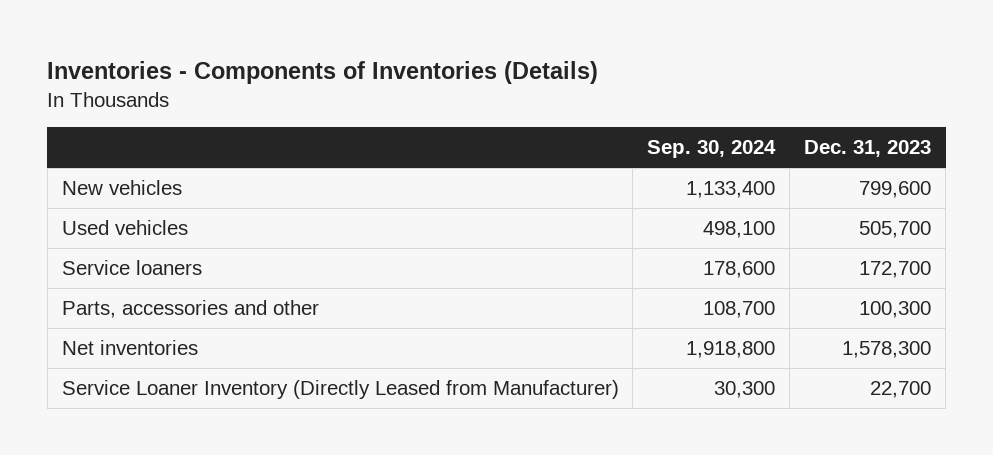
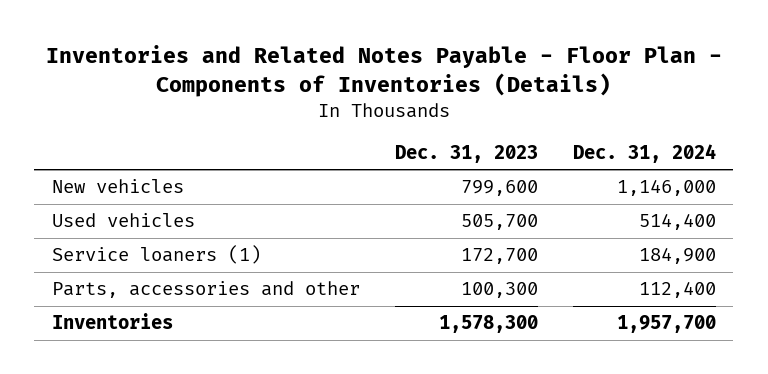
[47,61,599,85] Inventories - Components of Inventories (Details) -> [45,45,722,97] Inventories and Related Notes Payable - Floor Plan - Components of Inventories (Details)
[647,140,777,159] Sep. 30, 2024 -> none
none -> [572,143,716,163] Dec. 31, 2024
[61,260,202,276] Service loaners -> [51,245,261,265] Service loaners (1)
[61,380,619,400] Service Loaner Inventory (Directly Leased from Manufacturer) -> none
[61,340,198,356] Net inventories -> [51,313,173,330] Inventories

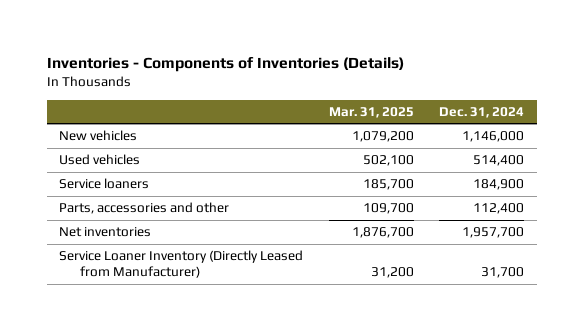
[45,45,722,97] Inventories and Related Notes Payable - Floor Plan - Components of Inventories (Details) -> [46,56,404,72] Inventories - Components of Inventories (Details)
[394,144,538,163] Dec. 31, 2023 -> none
none -> [328,106,414,118] Mar. 31, 2025
[51,245,261,265] Service loaners (1) -> [59,178,150,190] Service loaners
[51,313,173,330] Inventories -> [59,227,152,238] Net inventories
none -> [59,250,304,279] Service Loaner Inventory (Directly Leased from Manufacturer)

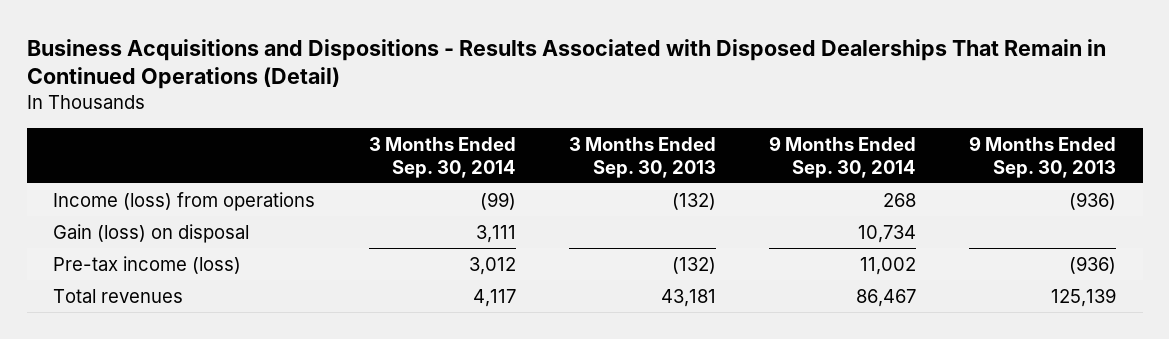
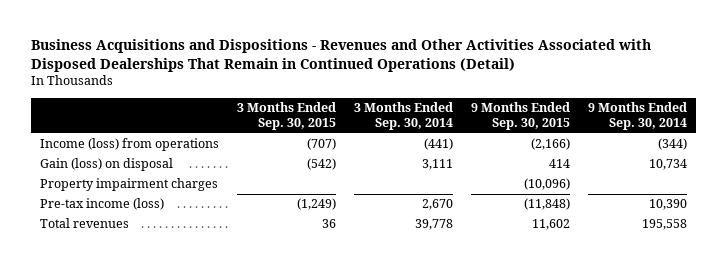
[26,38,1106,90] Business Acquisitions and Dispositions - Results Associated with Disposed Dealerships That Remain in Continued Operations (Detail) -> [30,38,651,72] Business Acquisitions and Dispositions - Revenues and Other Activities Associated with Disposed Dealerships That Remain in Continued Operations (Detail)
[568,136,716,178] 3 Months Ended Sep. 30, 2013 -> none
[969,135,1117,178] 9 Months Ended Sep. 30, 2013 -> none
none -> [236,102,336,131] 3 Months Ended Sep. 30, 2015
none -> [470,102,570,131] 9 Months Ended Sep. 30, 2015
[479,191,516,210] (99) -> [423,138,453,151] (441)
[882,192,916,207] 268 -> [657,138,687,151] (344)
none -> [39,178,218,192] Property impairment charges
[468,256,516,275] 3,012 -> [421,199,453,211] 2,670
[859,256,916,275] 11,002 -> [648,199,687,211] 10,390
[472,288,516,307] 4,117 -> [414,219,453,231] 39,778
[855,288,916,307] 86,467 -> [641,219,687,231] 195,558

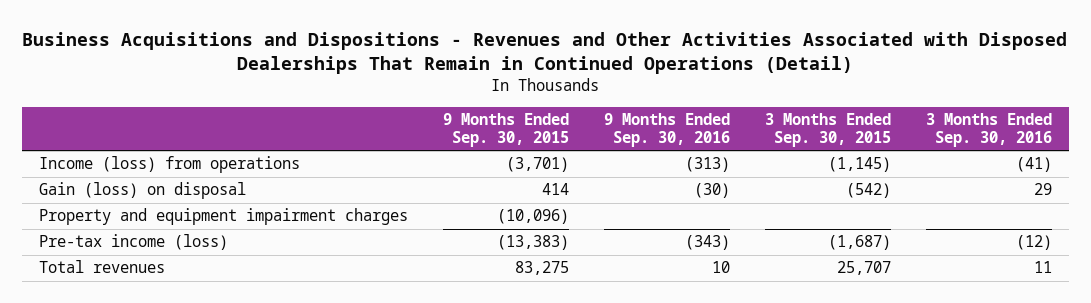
[353,102,453,131] 3 Months Ended Sep. 30, 2014 -> none
[587,102,687,131] 9 Months Ended Sep. 30, 2014 -> none
none -> [603,113,730,148] 9 Months Ended Sep. 30, 2016
none -> [925,113,1052,148] 3 Months Ended Sep. 30, 2016
[306,138,336,151] (707) -> [827,157,891,173] (1,145)
[530,138,570,151] (2,166) -> [505,157,569,173] (3,701)
[39,178,218,192] Property impairment charges -> [38,208,408,226] Property and equipment impairment charges
[296,198,336,211] (1,249) -> [827,235,891,251] (1,687)
[523,198,570,211] (11,848) -> [496,235,569,251] (13,383)
[321,219,336,229] 36 -> [836,261,891,276] 25,707
[531,219,570,231] 11,602 -> [514,261,569,276] 83,275

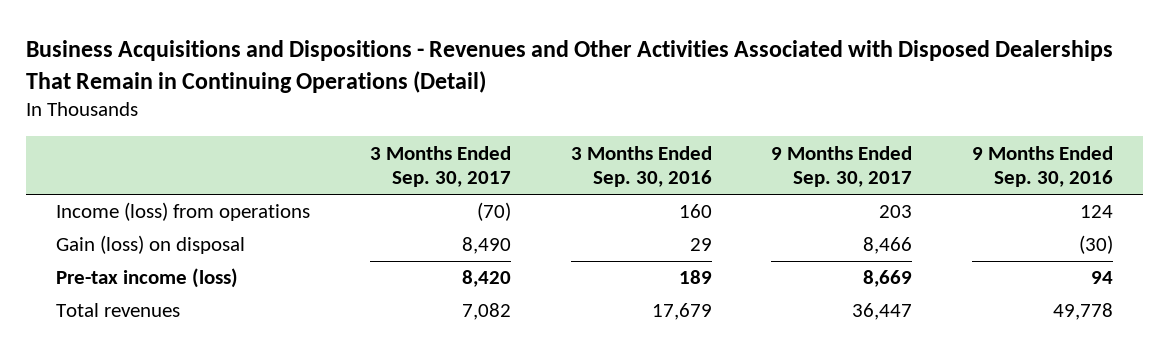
[22,31,1068,74] Business Acquisitions and Dispositions - Revenues and Other Activities Associated with Disposed Dealerships That Remain in Continued Operations (Detail) -> [25,40,1113,93] Business Acquisitions and Dispositions - Revenues and Other Activities Associated with Disposed Dealerships That Remain in Continuing Operations (Detail)
[442,113,569,148] 9 Months Ended Sep. 30, 2015 -> none
[764,113,891,148] 3 Months Ended Sep. 30, 2015 -> none
none -> [369,145,511,188] 3 Months Ended Sep. 30, 2017
none -> [771,145,913,188] 9 Months Ended Sep. 30, 2017
[684,157,730,173] (313) -> [1080,205,1114,219] 124
[1015,157,1052,173] (41) -> [678,204,712,219] 160
[38,208,408,226] Property and equipment impairment charges -> none
[684,235,730,251] (343) -> [1091,271,1114,285] 94
[1015,235,1052,251] (12) -> [678,270,712,285] 189
[711,261,730,274] 10 -> [1053,303,1114,321] 49,778
[1033,261,1052,274] 11 -> [651,303,712,321] 17,679

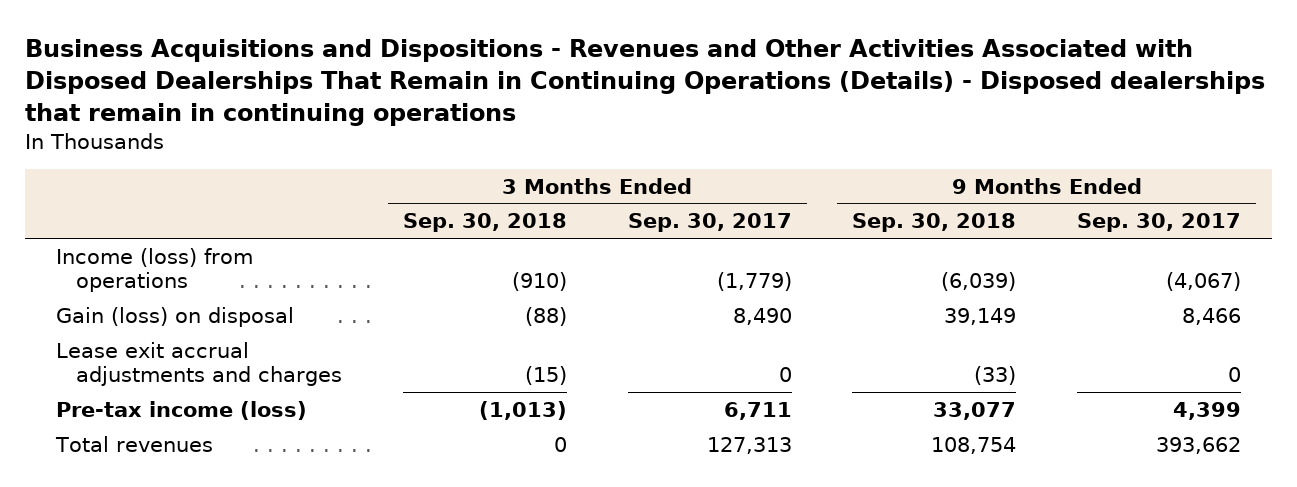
[25,40,1113,93] Business Acquisitions and Dispositions - Revenues and Other Activities Associated with Disposed Dealerships That Remain in Continuing Operations (Detail) -> [25,39,1266,126] Business Acquisitions and Dispositions - Revenues and Other Activities Associated with Disposed Dealerships That Remain in Continuing Operations (Details) - Disposed dealerships that remain in continuing operations
[570,145,712,188] 3 Months Ended Sep. 30, 2016 -> none
[972,145,1114,188] 9 Months Ended Sep. 30, 2016 -> none
none -> [402,213,567,233] Sep. 30, 2018
none -> [852,213,1017,233] Sep. 30, 2018
[476,202,511,222] (70) -> [716,272,792,292] (1,779)
[879,205,913,219] 203 -> [1166,272,1242,292] (4,067)
none -> [55,341,342,387] Lease exit accrual adjustments and charges
[461,270,511,288] 8,420 -> [723,401,792,420] 6,711
[863,270,913,288] 8,669 -> [1173,401,1242,420] 4,399
[461,303,511,321] 7,082 -> [706,436,792,454] 127,313
[852,303,913,321] 36,447 -> [1156,436,1242,454] 393,662

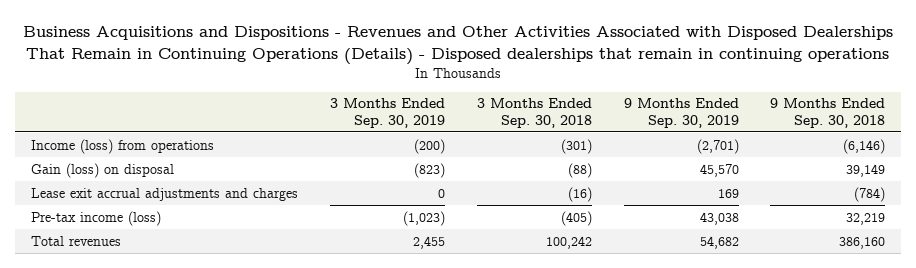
[627,213,792,233] Sep. 30, 2017 -> none
[1077,213,1242,233] Sep. 30, 2017 -> none
none -> [329,98,445,128] 3 Months Ended Sep. 30, 2019
none -> [623,98,739,128] 9 Months Ended Sep. 30, 2019
[511,272,567,292] (910) -> [560,138,592,154] (301)
[941,272,1017,292] (6,039) -> [843,138,886,154] (6,146)
[524,366,567,386] (15) -> [567,186,592,202] (16)
[974,366,1017,386] (33) -> [854,186,886,202] (784)
[478,400,567,420] (1,013) -> [560,210,592,226] (405)
[933,401,1017,420] 33,077 -> [846,212,886,225] 32,219
[553,436,567,452] 0 -> [545,235,592,249] 100,242
[931,436,1017,454] 108,754 -> [839,236,886,249] 386,160

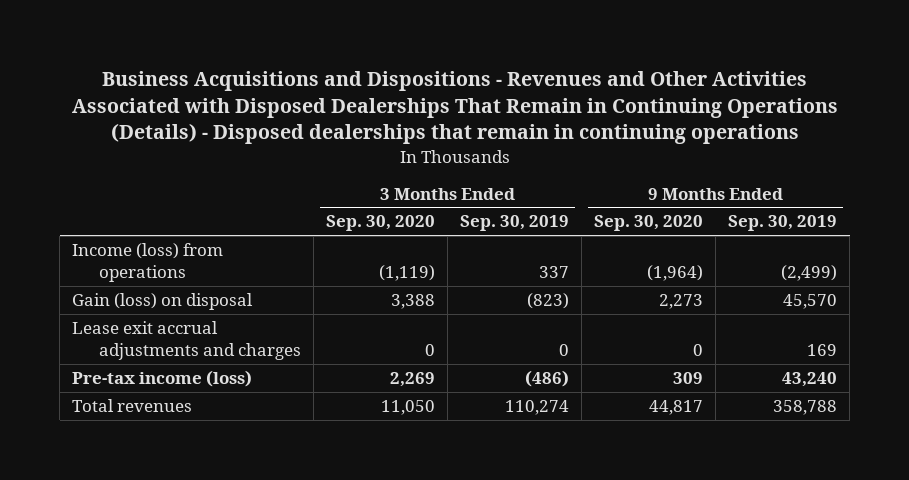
[476,98,592,128] 3 Months Ended Sep. 30, 2018 -> none
[770,98,886,128] 9 Months Ended Sep. 30, 2018 -> none
none -> [326,215,436,232] Sep. 30, 2020
none -> [594,215,704,232] Sep. 30, 2020
[413,138,445,154] (200) -> [539,266,570,279] 337
[696,138,739,154] (2,701) -> [781,265,838,282] (2,499)
[402,210,445,226] (1,023) -> [525,370,570,388] (486)
[699,211,739,225] 43,038 -> [782,372,838,388] 43,240
[412,235,445,249] 2,455 -> [505,400,570,416] 110,274
[699,235,739,249] 54,682 -> [773,400,838,416] 358,788

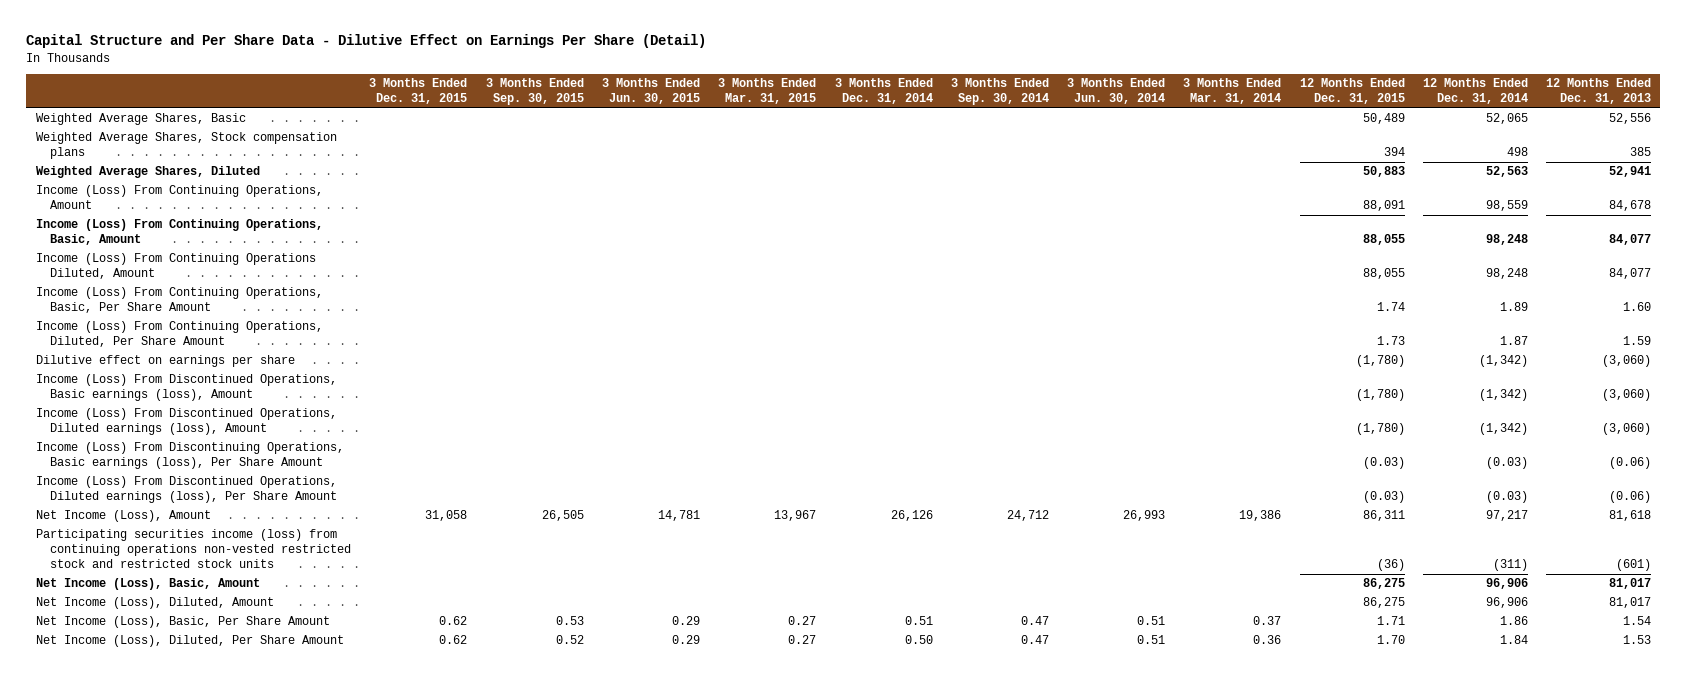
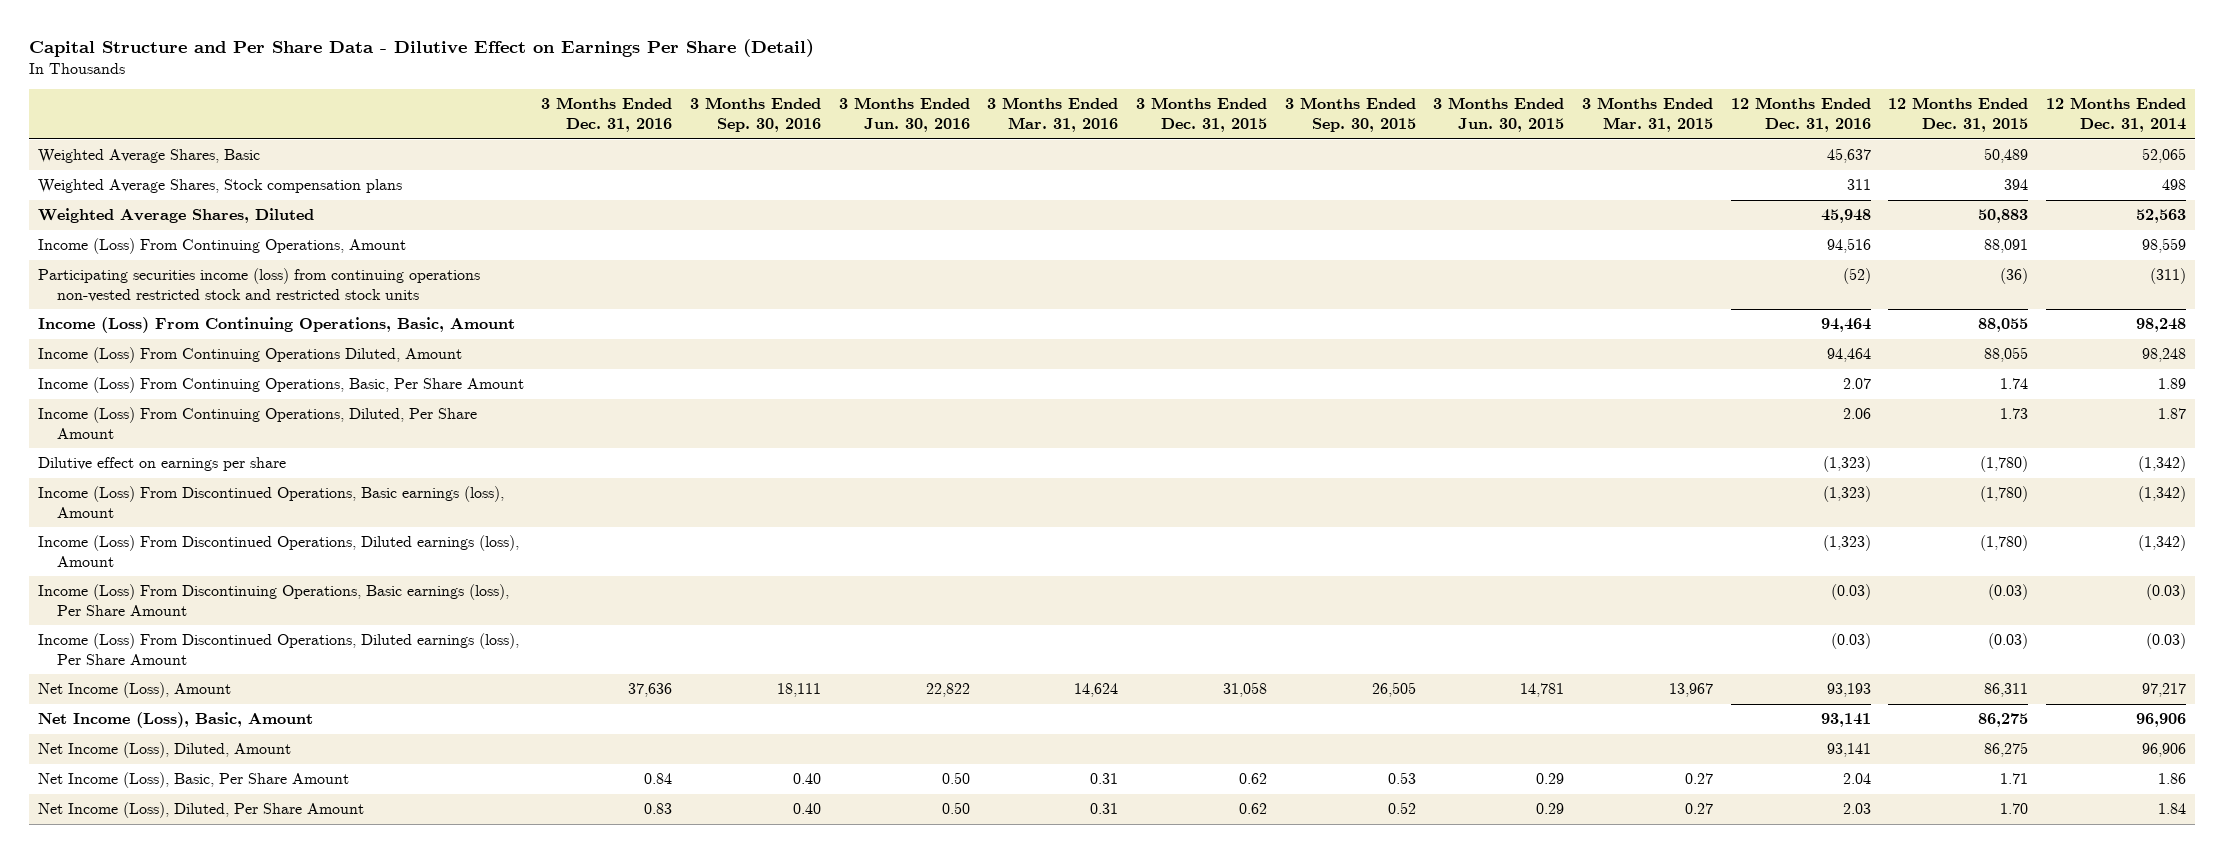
[834,78,933,105] 3 Months Ended Dec. 31, 2014 -> none
[950,78,1049,106] 3 Months Ended Sep. 30, 2014 -> none
[1067,78,1166,105] 3 Months Ended Jun. 30, 2014 -> none
[1183,78,1282,105] 3 Months Ended Mar. 31, 2014 -> none
[1546,78,1652,105] 12 Months Ended Dec. 31, 2013 -> none
none -> [541,97,673,133] 3 Months Ended Dec. 31, 2016
none -> [690,97,822,133] 3 Months Ended Sep. 30, 2016
none -> [838,97,970,133] 3 Months Ended Jun. 30, 2016
none -> [987,97,1119,133] 3 Months Ended Mar. 31, 2016
none -> [1730,97,1871,133] 12 Months Ended Dec. 31, 2016
[35,529,352,569] Participating securities income (loss) from continuing operations non-vested restricted stock and restricted stock units -> [37,268,480,302] Participating securities income (loss) from continuing operations non-vested restricted stock and restricted stock units

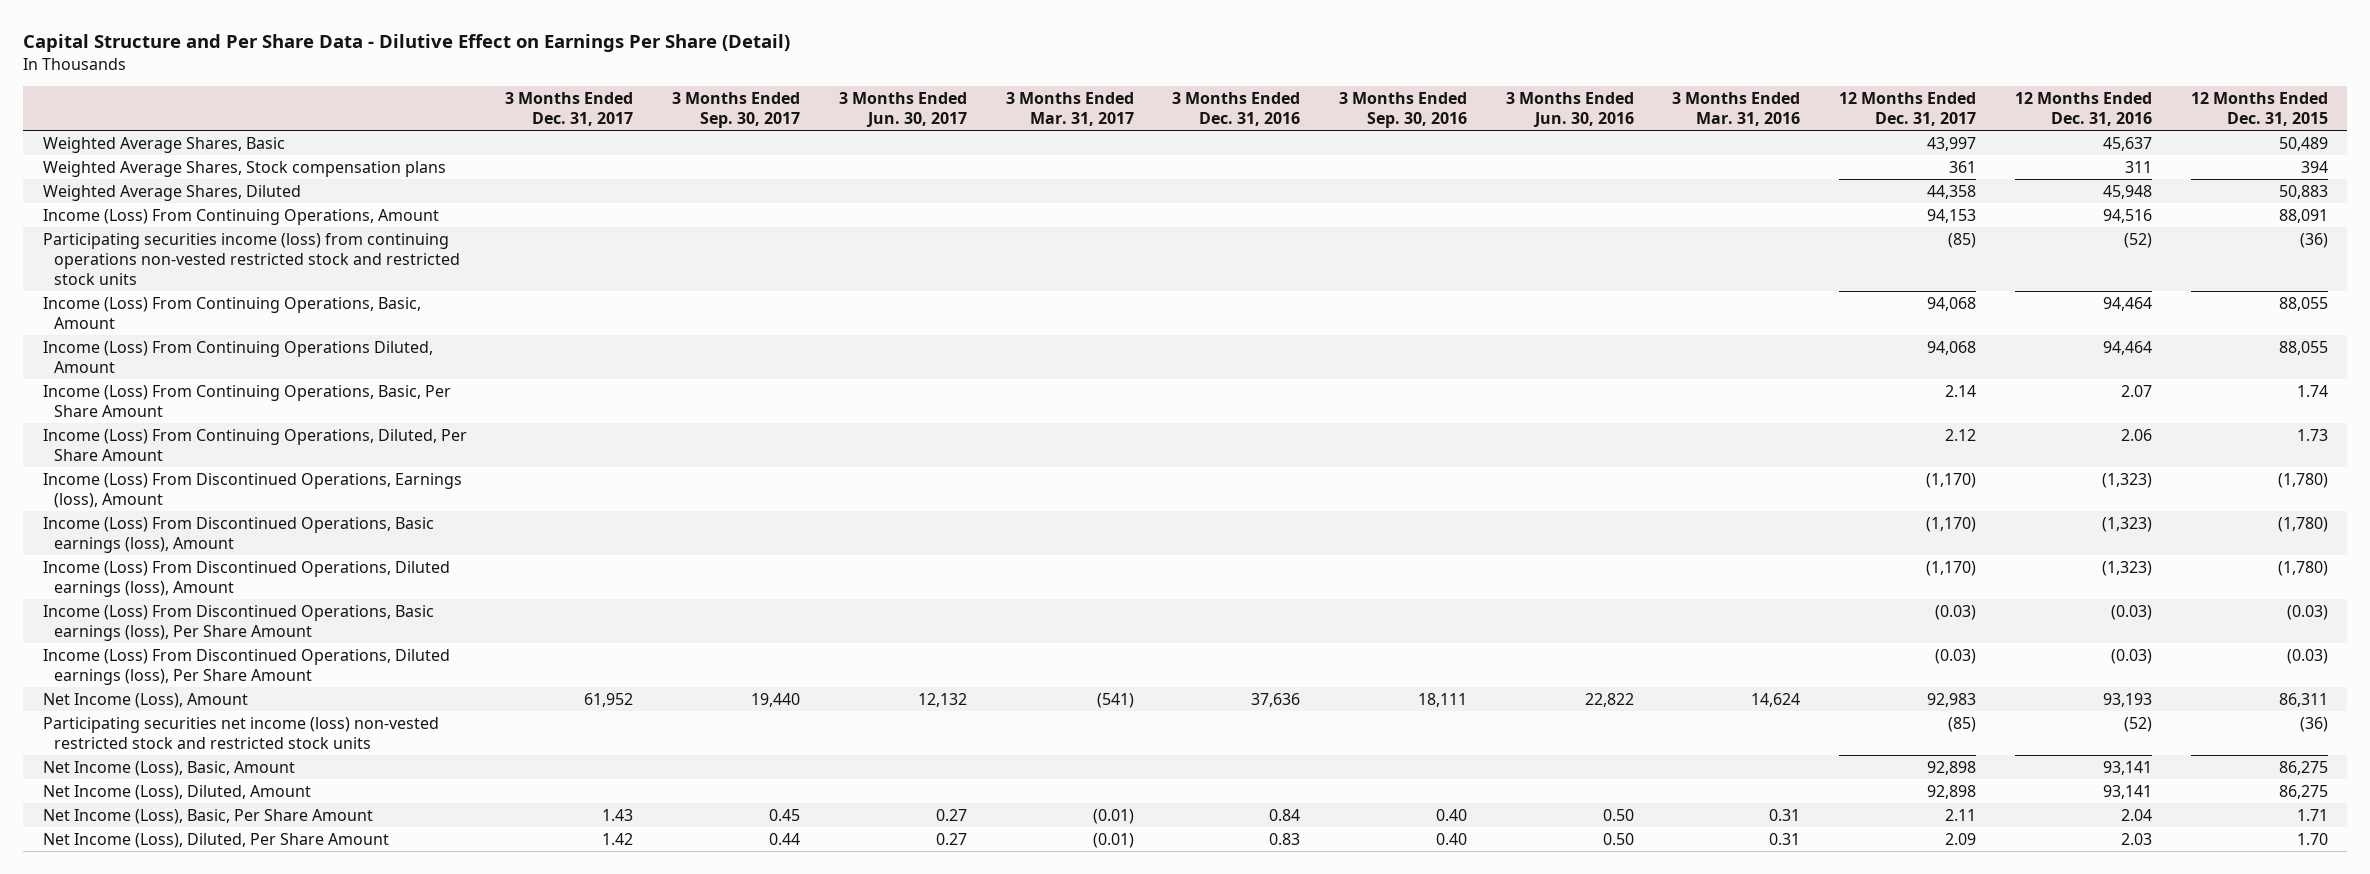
[1136,97,1268,133] 3 Months Ended Dec. 31, 2015 -> none
[1284,97,1416,133] 3 Months Ended Sep. 30, 2015 -> none
[1433,97,1565,133] 3 Months Ended Jun. 30, 2015 -> none
[1582,97,1714,133] 3 Months Ended Mar. 31, 2015 -> none
[2046,97,2187,133] 12 Months Ended Dec. 31, 2014 -> none
none -> [505,91,634,126] 3 Months Ended Dec. 31, 2017
none -> [672,91,801,128] 3 Months Ended Sep. 30, 2017
none -> [838,91,967,127] 3 Months Ended Jun. 30, 2017
none -> [1005,91,1134,126] 3 Months Ended Mar. 31, 2017
none -> [1839,91,1977,126] 12 Months Ended Dec. 31, 2017
[37,457,286,472] Dilutive effect on earnings per share -> [42,472,462,508] Income (Loss) From Discontinued Operations, Earnings (loss), Amount
[37,584,509,616] Income (Loss) From Discontinuing Operations, Basic earnings (loss), Per Share Amount -> [42,604,434,641] Income (Loss) From Discontinued Operations, Basic earnings (loss), Per Share Amount
none -> [42,716,439,749] Participating securities net income (loss) non-vested restricted stock and restricted stock units

